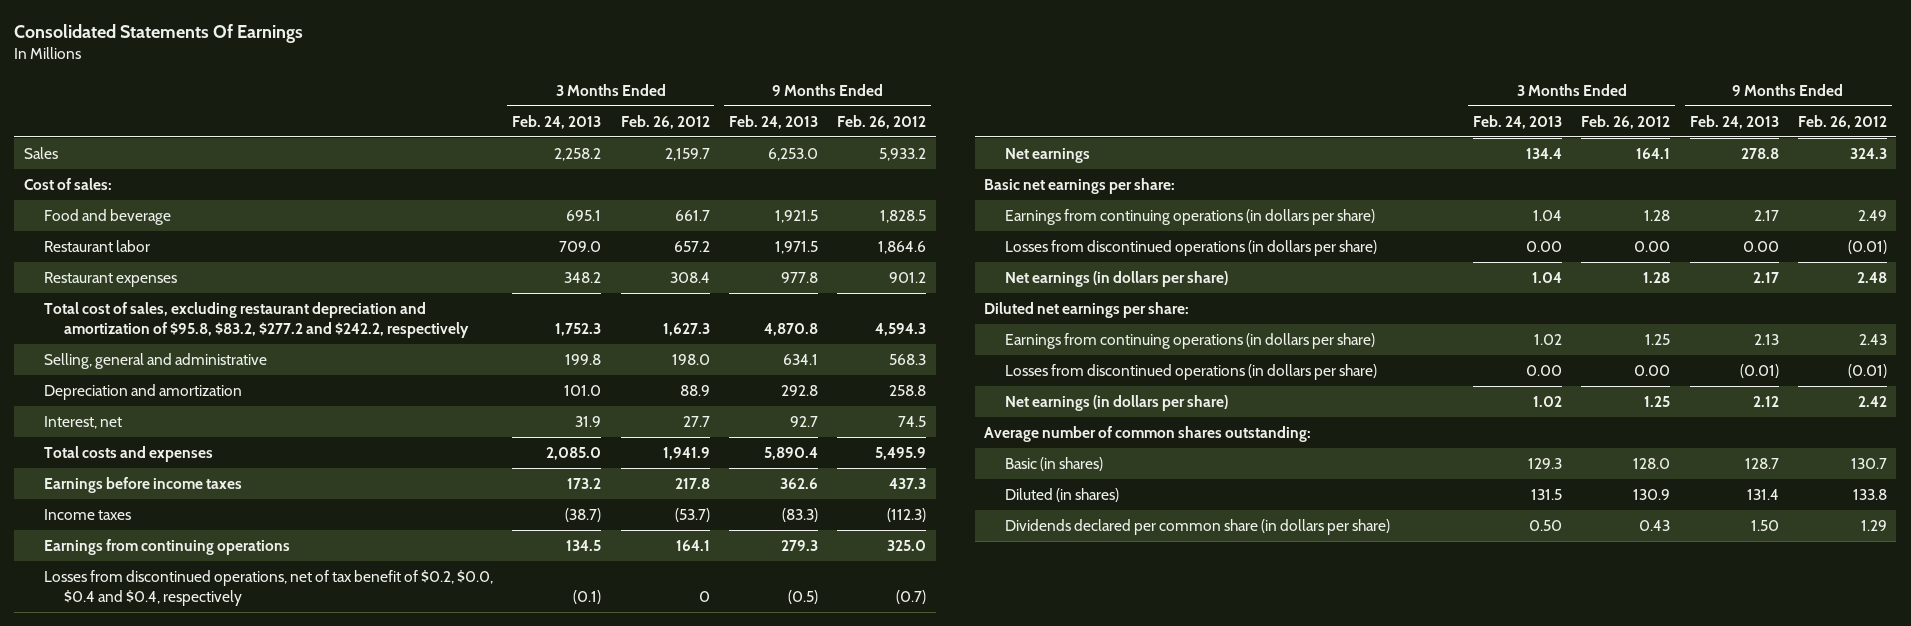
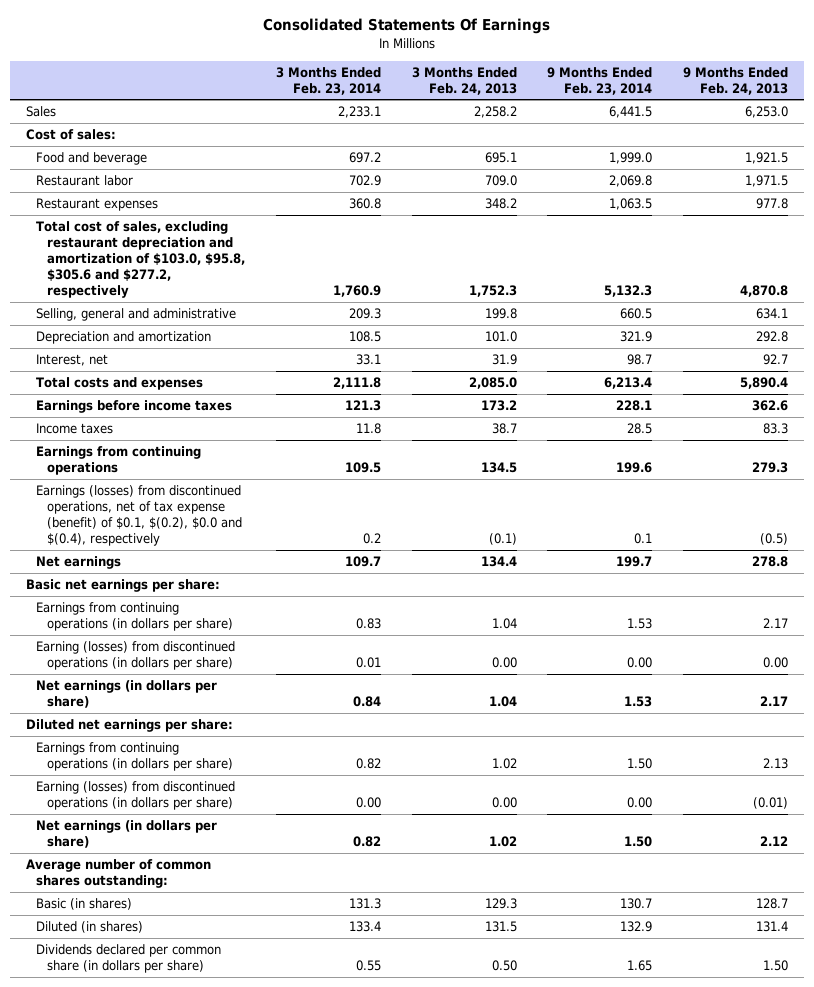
[620,114,710,129] Feb. 26, 2012 -> none
[837,114,927,129] Feb. 26, 2012 -> none
none -> [275,66,381,95] 3 Months Ended Feb. 23, 2014
none -> [547,66,653,95] 9 Months Ended Feb. 23, 2014
[44,301,470,338] Total cost of sales, excluding restaurant depreciation and amortization of $95.8, $83.2, $277.2 and $242.2, respectively -> [36,220,245,299] Total cost of sales, excluding restaurant depreciation and amortization of $103.0, $95.8, $305.6 and $277.2, respectively
[565,507,602,522] (38.7) -> [491,422,517,434] 38.7
[781,507,818,522] (83.3) -> [763,422,789,434] 83.3
[44,569,494,606] Losses from discontinued operations, net of tax benefit of $0.2, $0.0, $0.4 and $0.4, respectively -> [36,484,242,547] Earnings (losses) from discontinued operations, net of tax expense (benefit) of $0.1, $(0.2), $0.0 and $(0.4), respectively
[1004,239,1377,256] Losses from discontinued operations (in dollars per share) -> [36,640,236,671] Earning (losses) from discontinued operations (in dollars per share)
[1004,363,1377,380] Losses from discontinued operations (in dollars per share) -> [36,780,236,811] Earning (losses) from discontinued operations (in dollars per share)

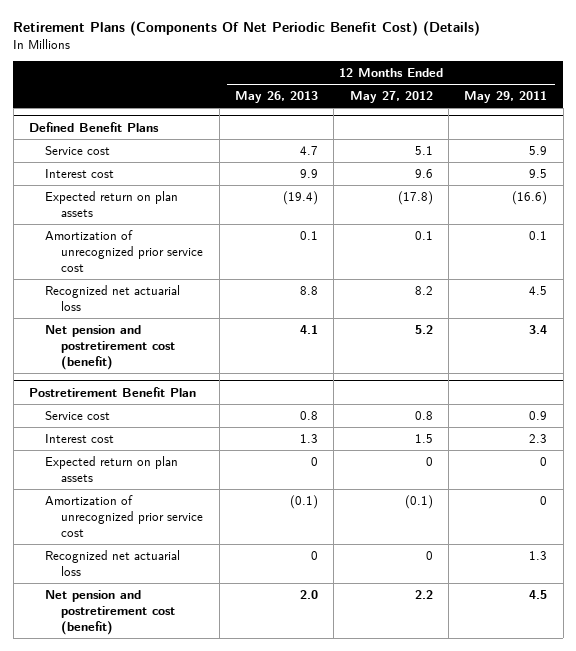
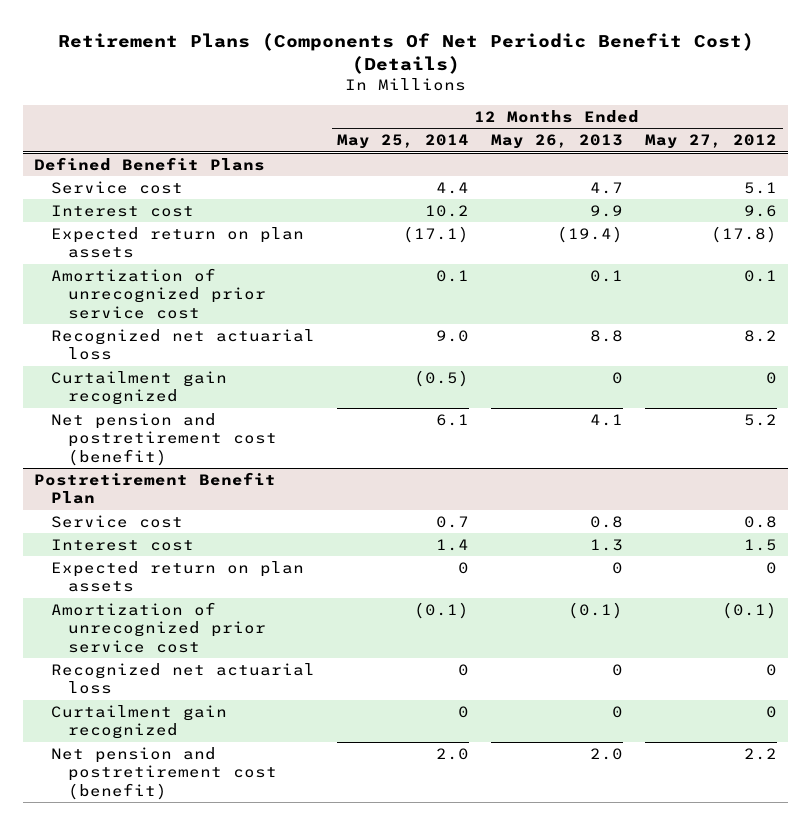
[464,91,548,104] May 29, 2011 -> none
none -> [337,134,470,150] May 25, 2014
none -> [51,370,228,406] Curtailment gain recognized
none -> [51,704,228,740] Curtailment gain recognized

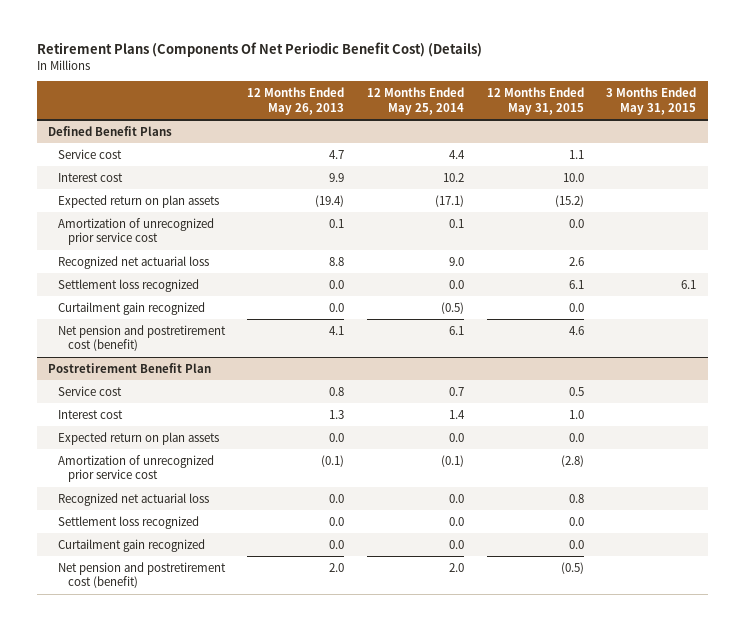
[645,134,778,150] May 27, 2012 -> none
none -> [486,87,584,115] 12 Months Ended May 31, 2015
none -> [606,87,697,115] 3 Months Ended May 31, 2015
none -> [57,278,199,292] Settlement loss recognized
[612,371,624,384] 0 -> [329,302,345,312] 0.0
[458,561,470,574] 0 -> [449,432,465,442] 0.0
[612,561,624,574] 0 -> [329,432,345,442] 0.0
[458,663,470,676] 0 -> [449,493,465,503] 0.0
[612,663,624,676] 0 -> [329,493,345,503] 0.0
none -> [57,515,199,529] Settlement loss recognized
[458,705,470,718] 0 -> [449,539,465,549] 0.0
[612,705,624,718] 0 -> [329,539,345,549] 0.0

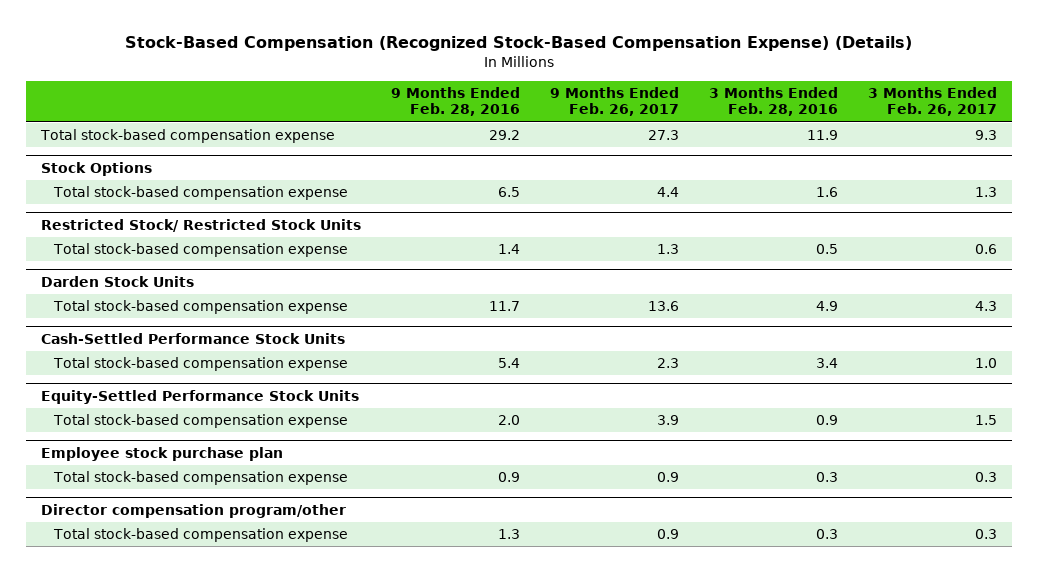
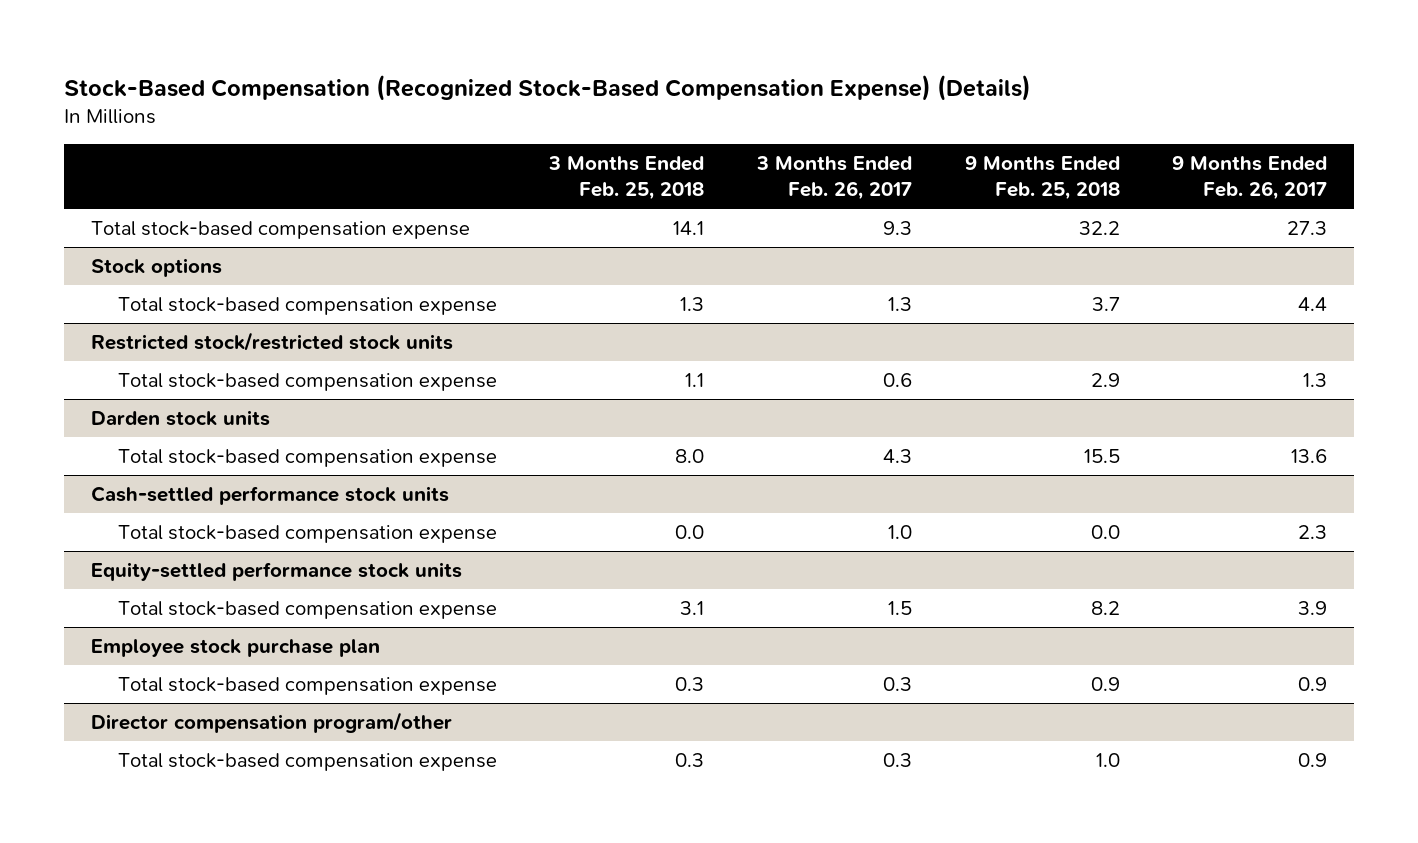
[391,86,521,117] 9 Months Ended Feb. 28, 2016 -> none
[709,86,839,117] 3 Months Ended Feb. 28, 2016 -> none
none -> [548,155,705,200] 3 Months Ended Feb. 25, 2018
none -> [964,155,1120,200] 9 Months Ended Feb. 25, 2018
[41,161,153,176] Stock Options -> [90,258,222,278] Stock options
[41,218,362,232] Restricted Stock/ Restricted Stock Units -> [90,332,453,352] Restricted stock/restricted stock units
[41,275,195,287] Darden Stock Units -> [90,410,270,427] Darden stock units
[41,332,346,344] Cash-Settled Performance Stock Units -> [90,486,449,506] Cash-settled performance stock units
[41,389,360,404] Equity-Settled Performance Stock Units -> [90,562,462,582] Equity-settled performance stock units

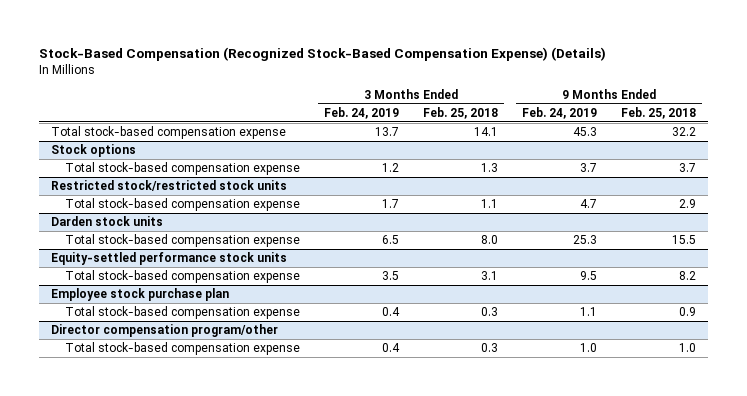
[756,155,913,200] 3 Months Ended Feb. 26, 2017 -> none
[1172,155,1328,200] 9 Months Ended Feb. 26, 2017 -> none
none -> [324,106,400,119] Feb. 24, 2019
none -> [521,106,597,119] Feb. 24, 2019
[90,486,449,506] Cash-settled performance stock units -> none
[117,525,497,544] Total stock-based compensation expense -> none

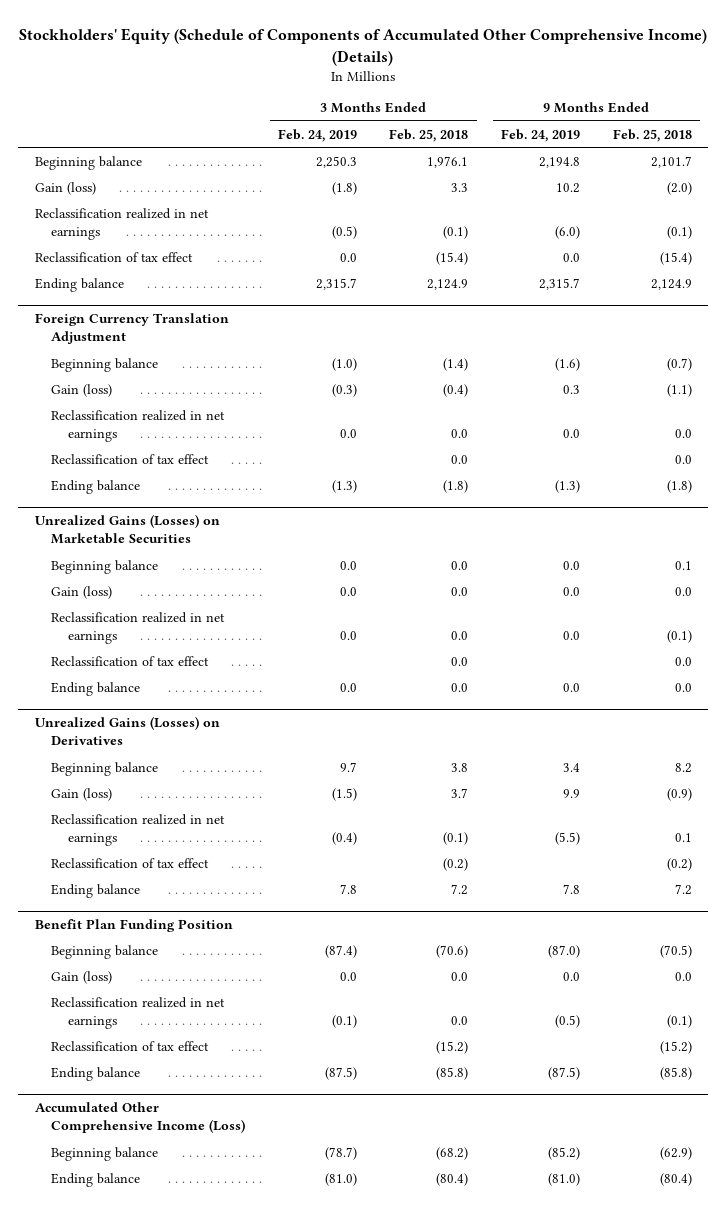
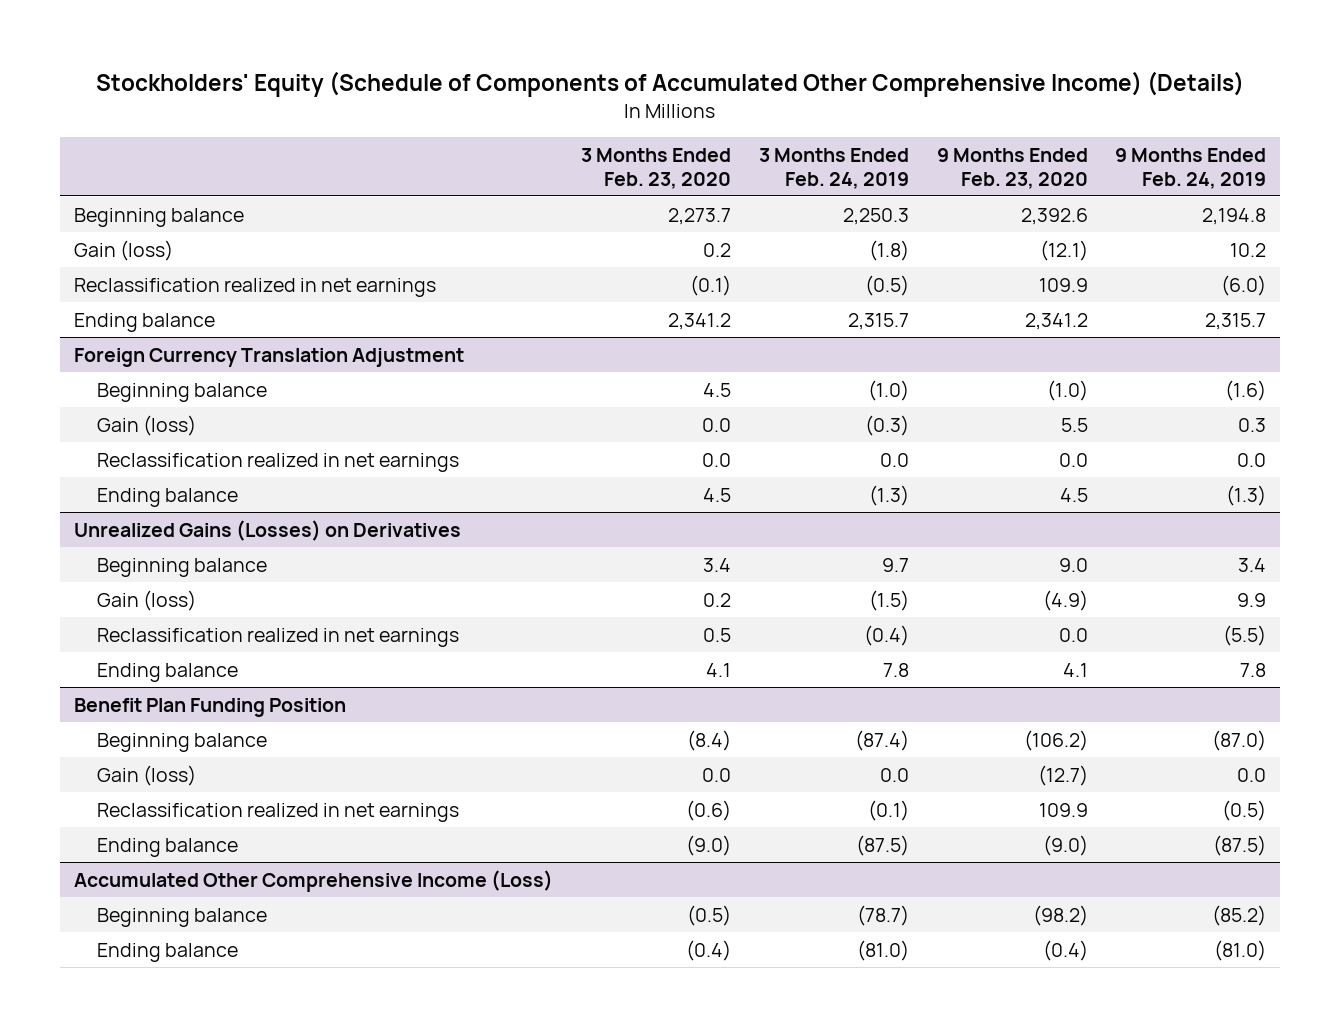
[389,128,469,142] Feb. 25, 2018 -> none
[612,128,692,142] Feb. 25, 2018 -> none
none -> [581,147,732,189] 3 Months Ended Feb. 23, 2020
none -> [936,147,1088,189] 9 Months Ended Feb. 23, 2020
[34,251,193,262] Reclassification of tax effect -> none
[51,453,210,464] Reclassification of tax effect -> none
[34,513,220,544] Unrealized Gains (Losses) on Marketable Securities -> none
[51,559,159,574] Beginning balance -> none
[51,585,113,599] Gain (loss) -> none
[51,611,226,644] Reclassification realized in net earnings -> none
[51,655,210,666] Reclassification of tax effect -> none
[51,681,141,696] Ending balance -> none
[51,857,210,868] Reclassification of tax effect -> none
[51,1040,210,1051] Reclassification of tax effect -> none

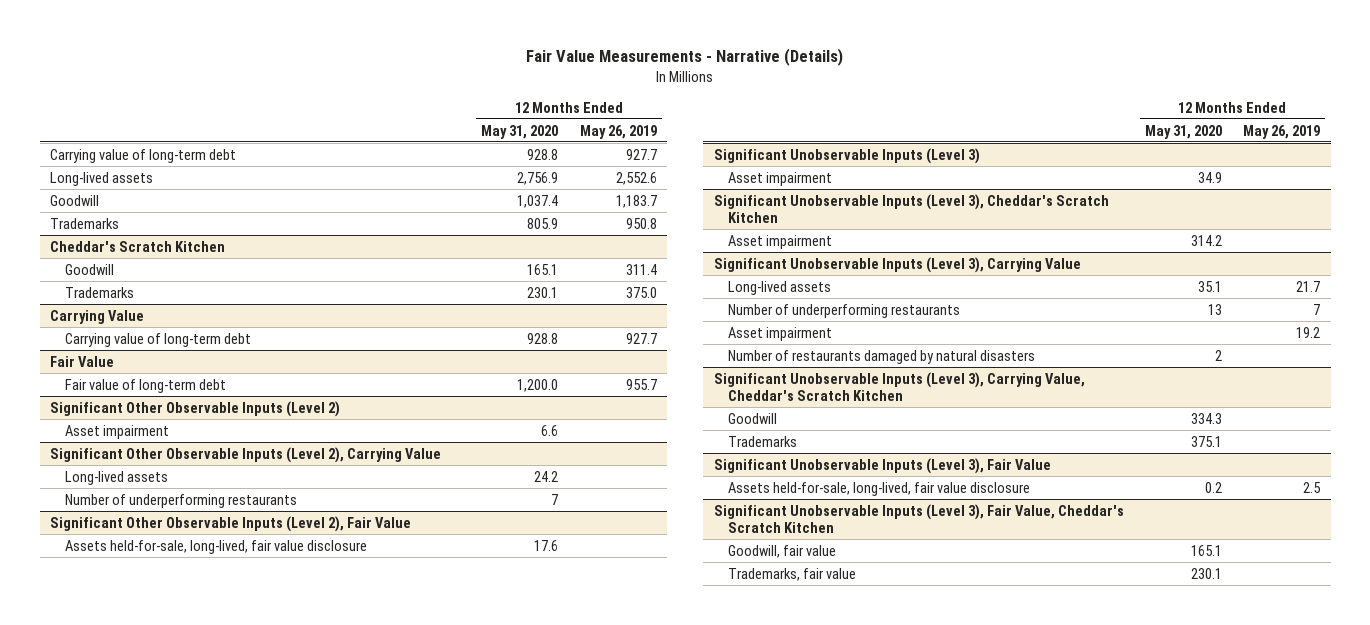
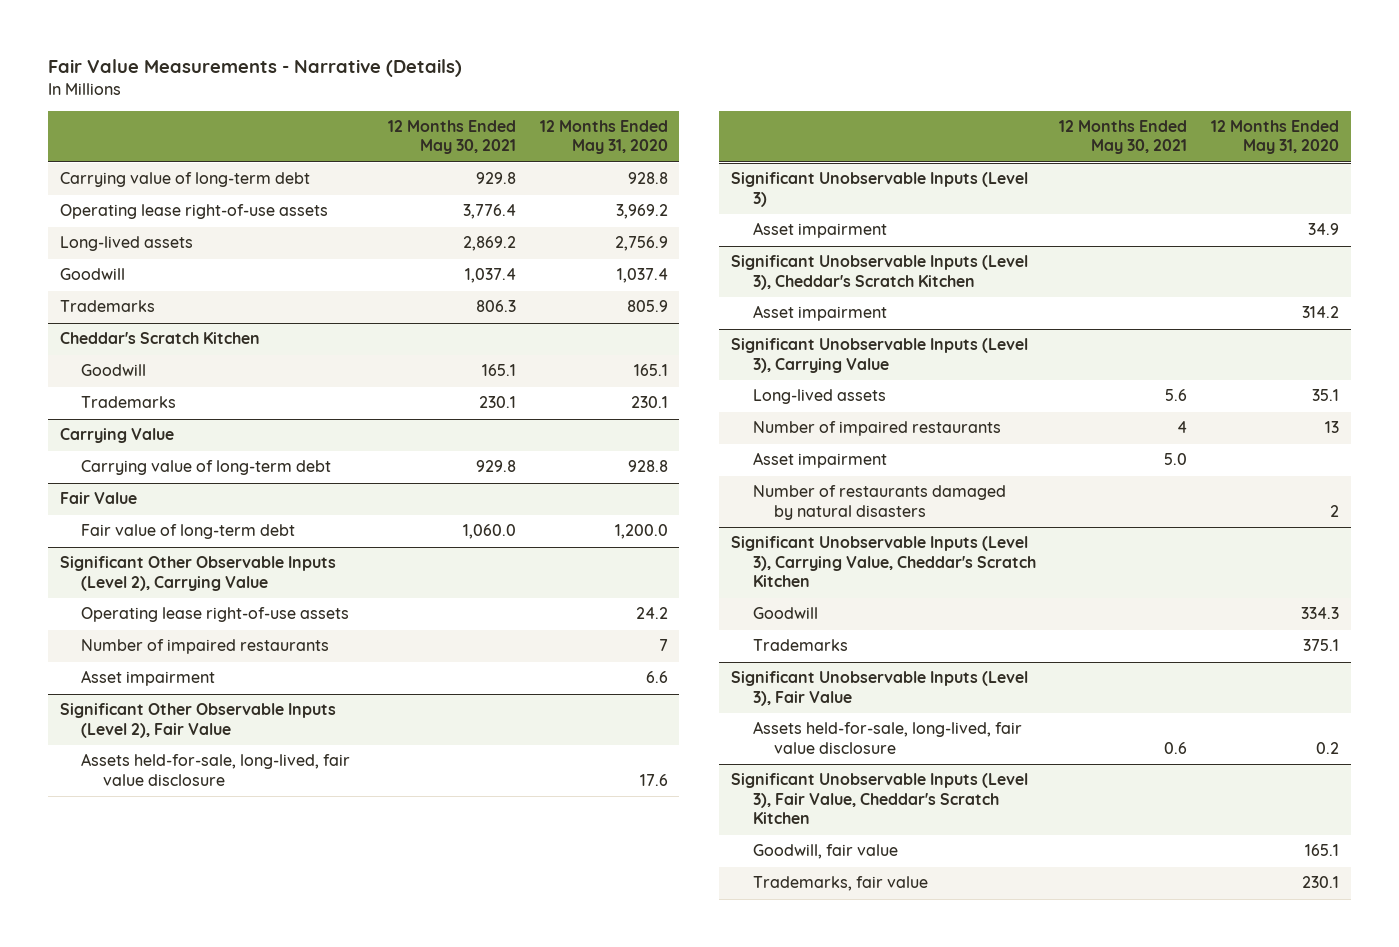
[579,124,657,139] May 26, 2019 -> none
none -> [387,120,516,155] 12 Months Ended May 30, 2021
none -> [59,204,328,220] Operating lease right-of-use assets
[50,400,341,417] Significant Other Observable Inputs (Level 2) -> none
[65,424,170,439] Asset impairment -> none
[65,470,169,485] Long-lived assets -> [81,607,350,623] Operating lease right-of-use assets
[65,493,298,508] Number of underperforming restaurants -> [81,639,330,655] Number of impaired restaurants
none -> [81,670,216,687] Asset impairment
[728,303,961,318] Number of underperforming restaurants -> [752,421,1001,437] Number of impaired restaurants

